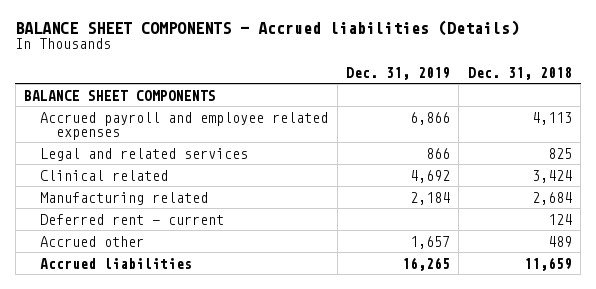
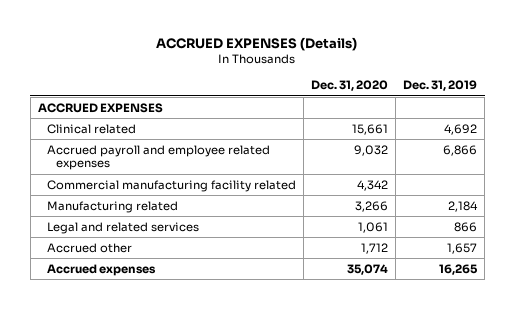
[15,19,520,36] BALANCE SHEET COMPONENTS - Accrued liabilities (Details) -> [156,36,358,51] ACCRUED EXPENSES (Details)
[467,66,572,80] Dec. 31, 2018 -> none
none -> [311,80,389,92] Dec. 31, 2020
[24,89,217,101] BALANCE SHEET COMPONENTS -> none
none -> [37,102,163,113] ACCRUED EXPENSES
[40,111,329,140] Accrued payroll and employee related expenses -> [47,144,271,171] Accrued payroll and employee related expenses
none -> [47,179,297,192] Commercial manufacturing facility related
[40,213,225,225] Deferred rent - current -> none
[40,147,249,161] Legal and related services -> [47,221,200,234] Legal and related services
[40,257,193,269] Accrued liabilities -> [47,263,157,276] Accrued expenses

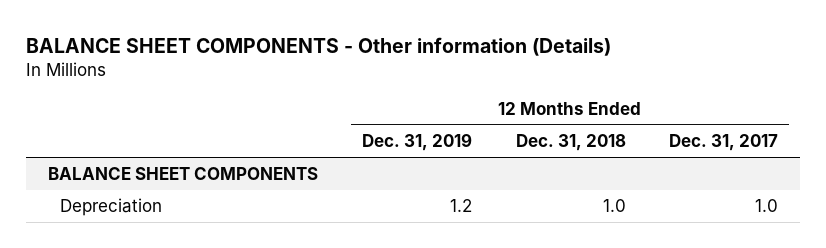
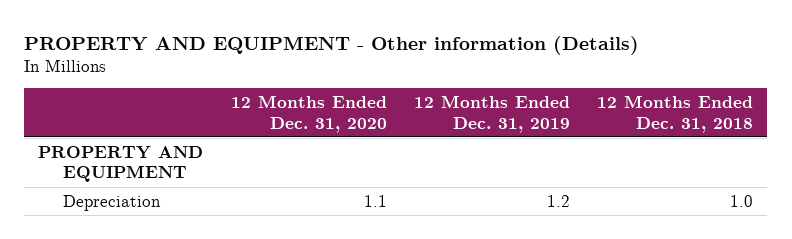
[26,36,612,56] BALANCE SHEET COMPONENTS - Other information (Details) -> [24,35,640,55] PROPERTY AND EQUIPMENT - Other information (Details)
[669,134,779,152] Dec. 31, 2017 -> none
none -> [230,94,387,133] 12 Months Ended Dec. 31, 2020
[48,167,319,181] BALANCE SHEET COMPONENTS -> [38,145,204,183] PROPERTY AND EQUIPMENT

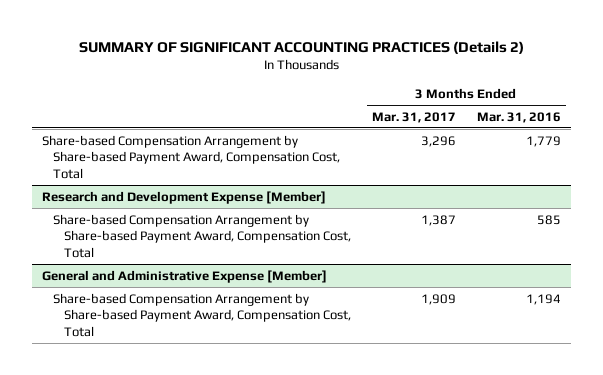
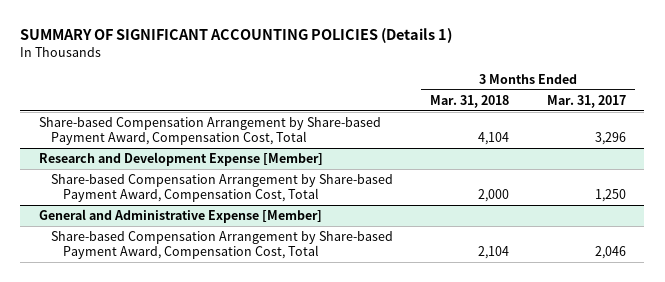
[78,41,524,55] SUMMARY OF SIGNIFICANT ACCOUNTING PRACTICES (Details 2) -> [20,27,453,43] SUMMARY OF SIGNIFICANT ACCOUNTING POLICIES (Details 1)
[476,111,561,123] Mar. 31, 2016 -> none
none -> [430,94,510,108] Mar. 31, 2018
[421,214,457,226] 1,387 -> [594,189,626,203] 1,250
[421,293,457,305] 1,909 -> [594,246,626,260] 2,046

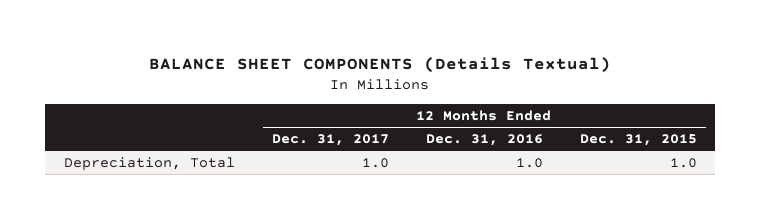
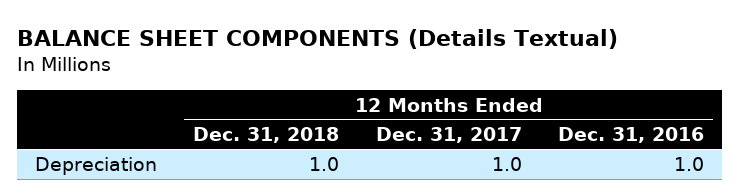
[579,134,697,147] Dec. 31, 2015 -> none
none -> [193,126,340,143] Dec. 31, 2018
[63,156,235,170] Depreciation, Total -> [35,157,158,176] Depreciation

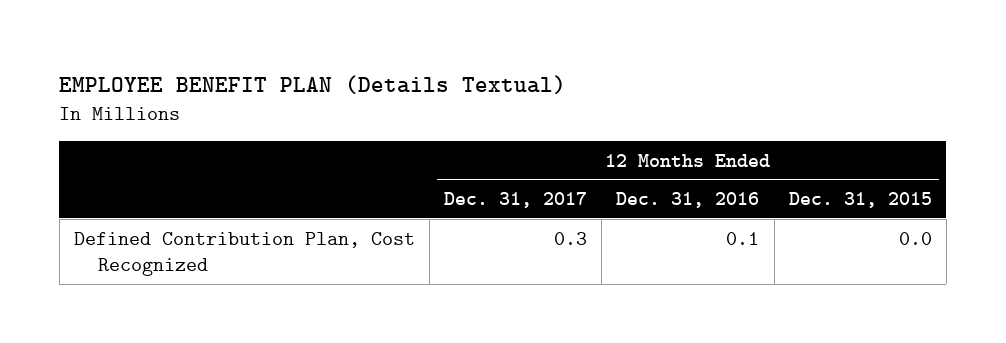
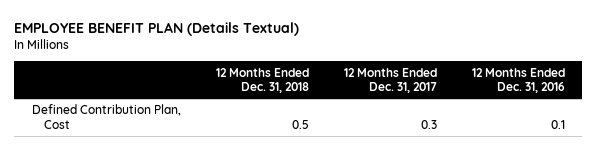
[788,192,932,209] Dec. 31, 2015 -> none
none -> [215,67,309,94] 12 Months Ended Dec. 31, 2018
[73,231,415,277] Defined Contribution Plan, Cost Recognized -> [31,104,181,129] Defined Contribution Plan, Cost

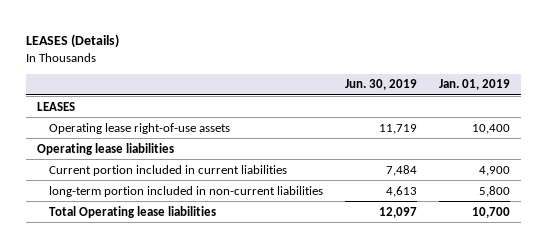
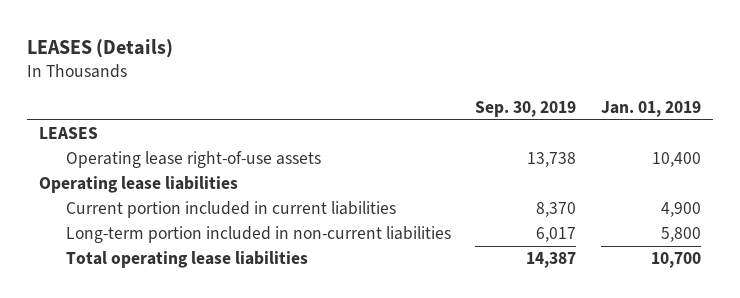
[345,79,418,91] Jun. 30, 2019 -> none
none -> [475,100,577,117] Sep. 30, 2019
[49,185,324,197] long-term portion included in non-current liabilities -> [65,226,451,244] Long-term portion included in non-current liabilities
[49,205,217,218] Total Operating lease liabilities -> [65,251,308,269] Total operating lease liabilities

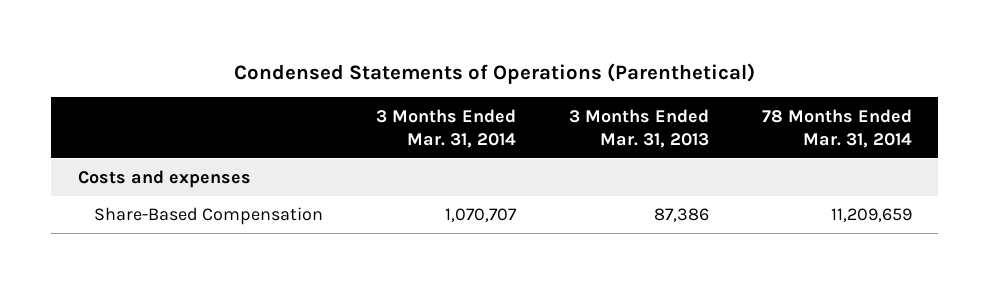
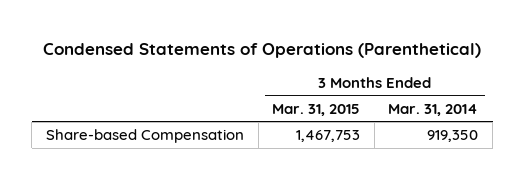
[568,108,709,148] 3 Months Ended Mar. 31, 2013 -> none
[761,108,912,148] 78 Months Ended Mar. 31, 2014 -> none
none -> [272,103,361,116] Mar. 31, 2015
[77,170,251,189] Costs and expenses -> none
[93,207,323,226] Share-Based Compensation -> [45,129,244,144] Share-based Compensation
[444,208,517,223] 1,070,707 -> [427,130,479,143] 919,350

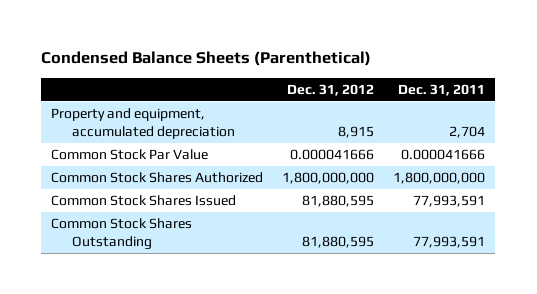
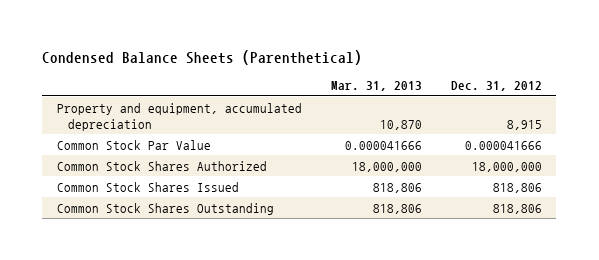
[398,83,486,96] Dec. 31, 2011 -> none
none -> [330,81,422,92] Mar. 31, 2013
[282,172,375,185] 1,800,000,000 -> [471,161,542,172] 18,000,000
[302,195,375,208] 81,880,595 -> [492,182,542,193] 818,806
[302,235,375,248] 81,880,595 -> [492,203,542,214] 818,806

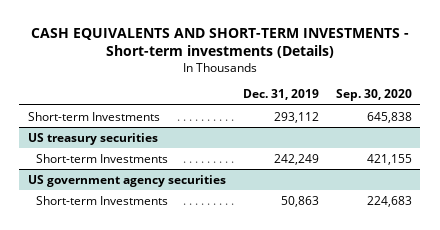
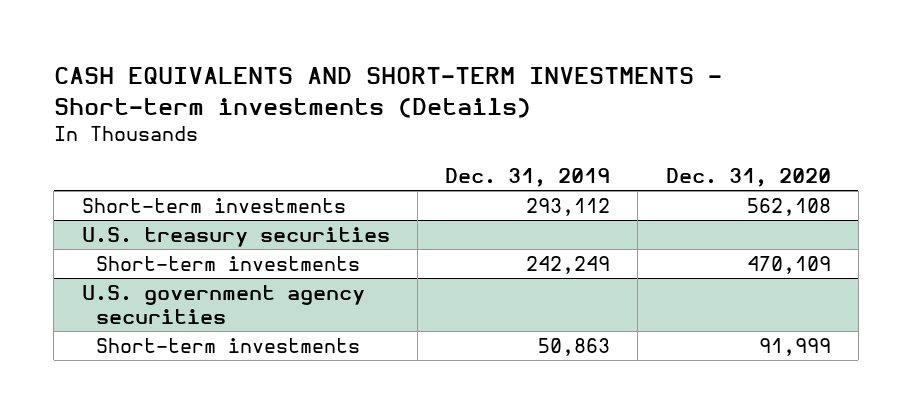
[335,89,412,102] Sep. 30, 2020 -> none
none -> [665,168,831,188] Dec. 31, 2020
[27,111,160,121] Short-term Investments -> [81,198,346,214] Short-term investments
[27,132,158,145] US treasury securities -> [81,227,390,248] U.S. treasury securities
[36,153,169,163] Short-term Investments -> [96,256,361,272] Short-term investments
[27,174,226,187] US government agency securities -> [81,285,365,325] U.S. government agency securities
[36,195,169,205] Short-term Investments -> [96,338,361,354] Short-term investments

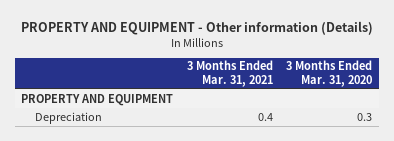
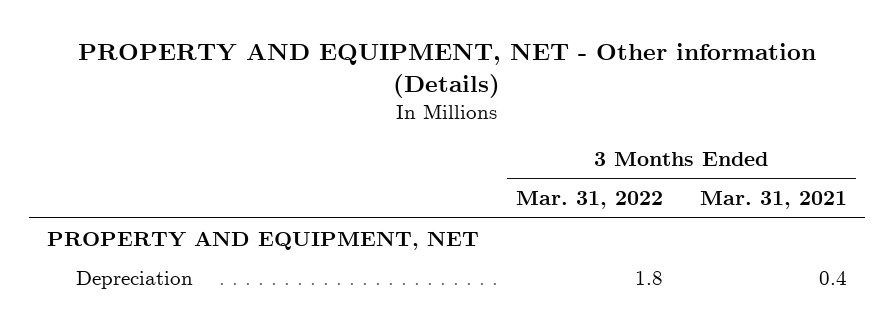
[20,20,373,35] PROPERTY AND EQUIPMENT - Other information (Details) -> [78,43,817,98] PROPERTY AND EQUIPMENT, NET - Other information (Details)
[286,60,373,87] 3 Months Ended Mar. 31, 2020 -> none
none -> [516,191,664,210] Mar. 31, 2022
[21,93,174,106] PROPERTY AND EQUIPMENT -> [47,230,480,250] PROPERTY AND EQUIPMENT, NET

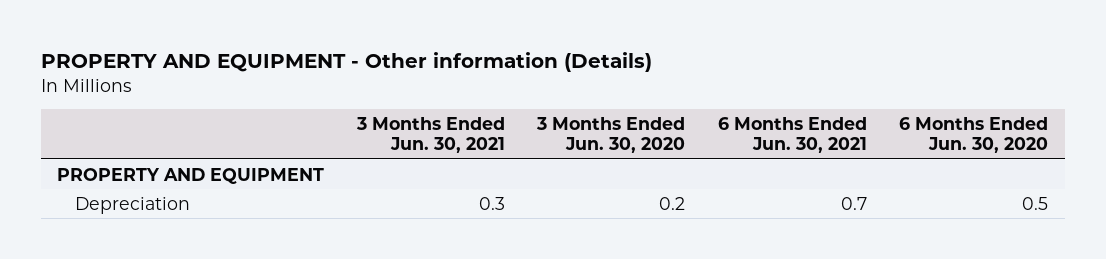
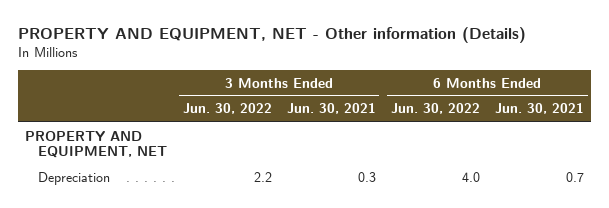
[41,52,653,73] PROPERTY AND EQUIPMENT - Other information (Details) -> [17,26,526,43] PROPERTY AND EQUIPMENT, NET - Other information (Details)
[536,116,686,154] 3 Months Ended Jun. 30, 2020 -> none
[899,116,1049,154] 6 Months Ended Jun. 30, 2020 -> none
none -> [182,103,272,115] Jun. 30, 2022
none -> [390,103,480,115] Jun. 30, 2022
[57,167,325,184] PROPERTY AND EQUIPMENT -> [25,130,168,159] PROPERTY AND EQUIPMENT, NET

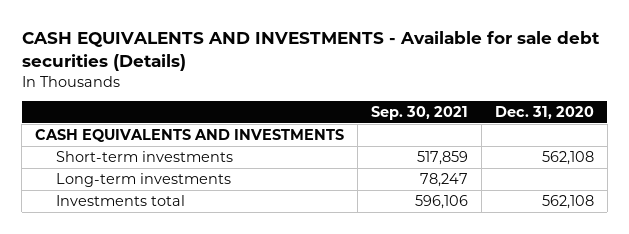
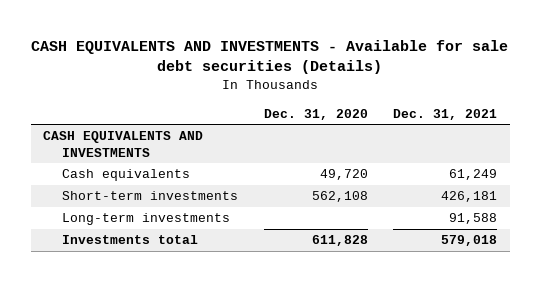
[370,106,468,121] Sep. 30, 2021 -> none
none -> [393,108,498,120] Dec. 31, 2021
none -> [62,169,191,182] Cash equivalents
[541,195,594,210] 562,108 -> [311,235,368,247] 611,828

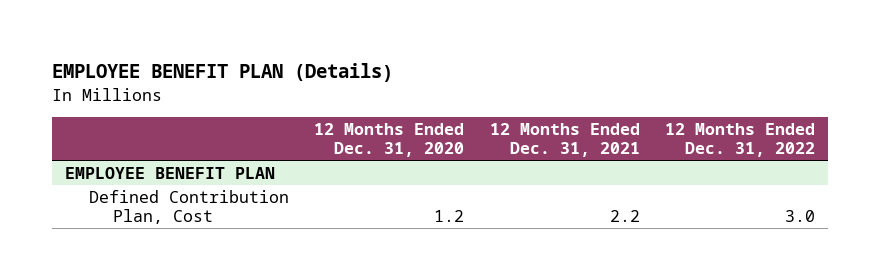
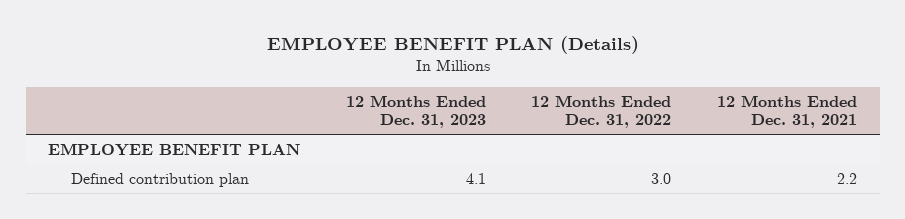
[314,123,465,158] 12 Months Ended Dec. 31, 2020 -> none
none -> [345,94,486,128] 12 Months Ended Dec. 31, 2023
[88,189,289,224] Defined Contribution Plan, Cost -> [71,172,250,187] Defined contribution plan

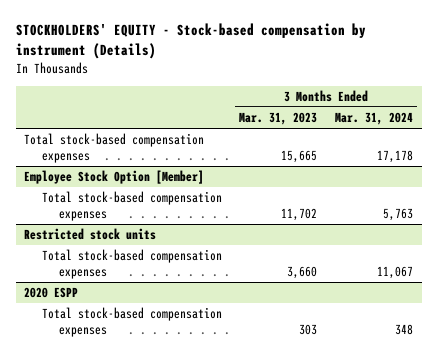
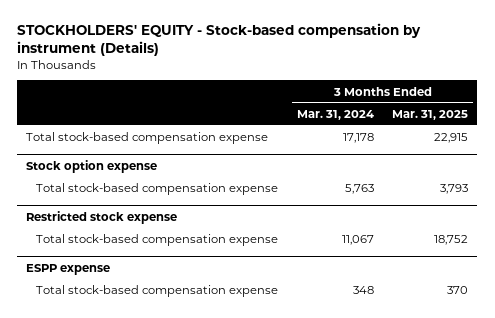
[239,112,318,126] Mar. 31, 2023 -> none
none -> [392,109,469,120] Mar. 31, 2025
[24,133,205,163] Total stock-based compensation expenses -> [26,132,269,145] Total stock-based compensation expense
[24,170,205,185] Employee Stock Option [Member] -> [26,160,158,174] Stock option expense
[41,191,222,221] Total stock-based compensation expenses -> [36,183,279,196] Total stock-based compensation expense
[24,228,157,241] Restricted stock units -> [26,211,178,225] Restricted stock expense
[41,249,222,279] Total stock-based compensation expenses -> [36,234,279,247] Total stock-based compensation expense
[24,287,79,299] 2020 ESPP -> [26,264,111,276] ESPP expense
[41,307,222,337] Total stock-based compensation expenses -> [36,285,279,298] Total stock-based compensation expense

